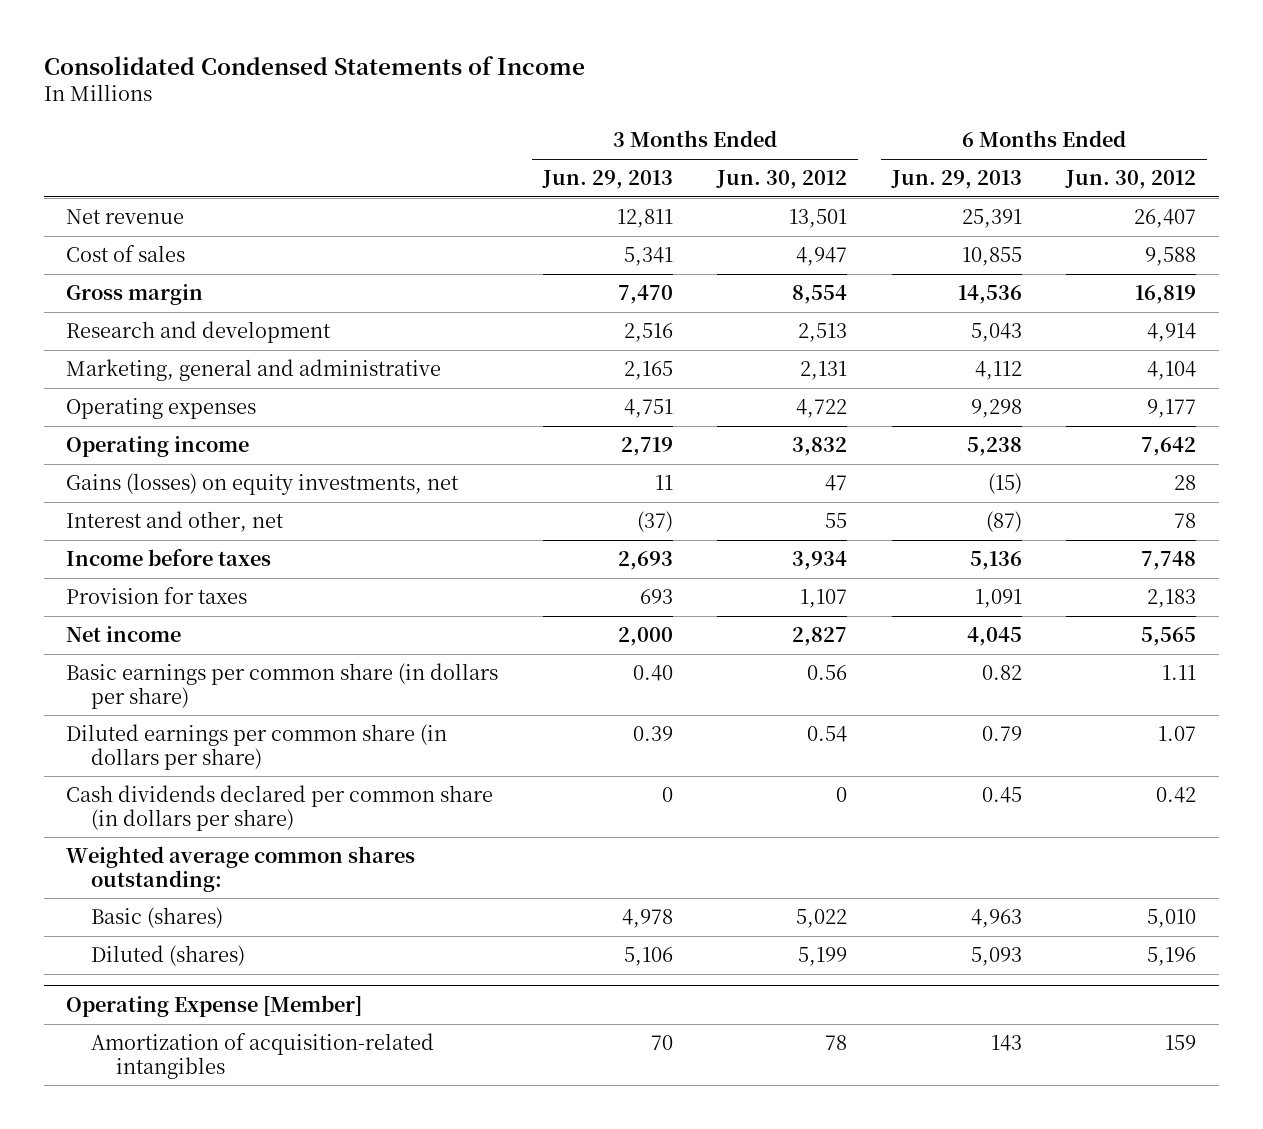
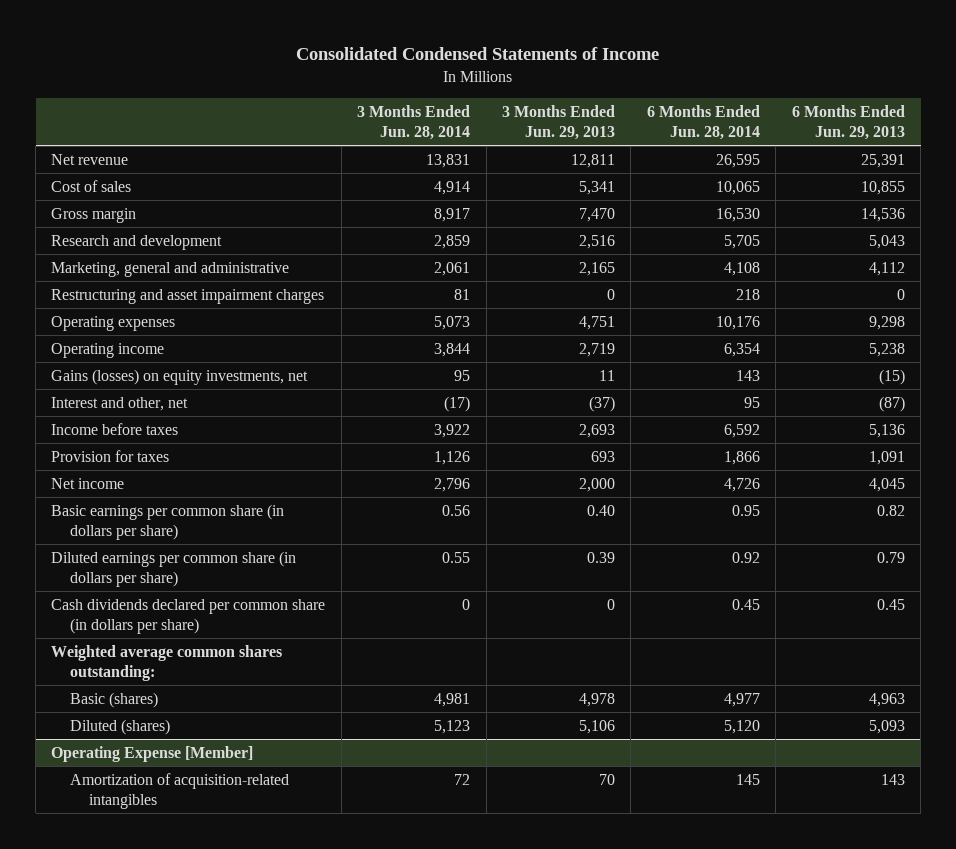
[716,170,848,190] Jun. 30, 2012 -> none
[1065,170,1197,190] Jun. 30, 2012 -> none
none -> [357,104,471,141] 3 Months Ended Jun. 28, 2014
none -> [646,104,760,141] 6 Months Ended Jun. 28, 2014
none -> [51,288,325,304] Restructuring and asset impairment charges

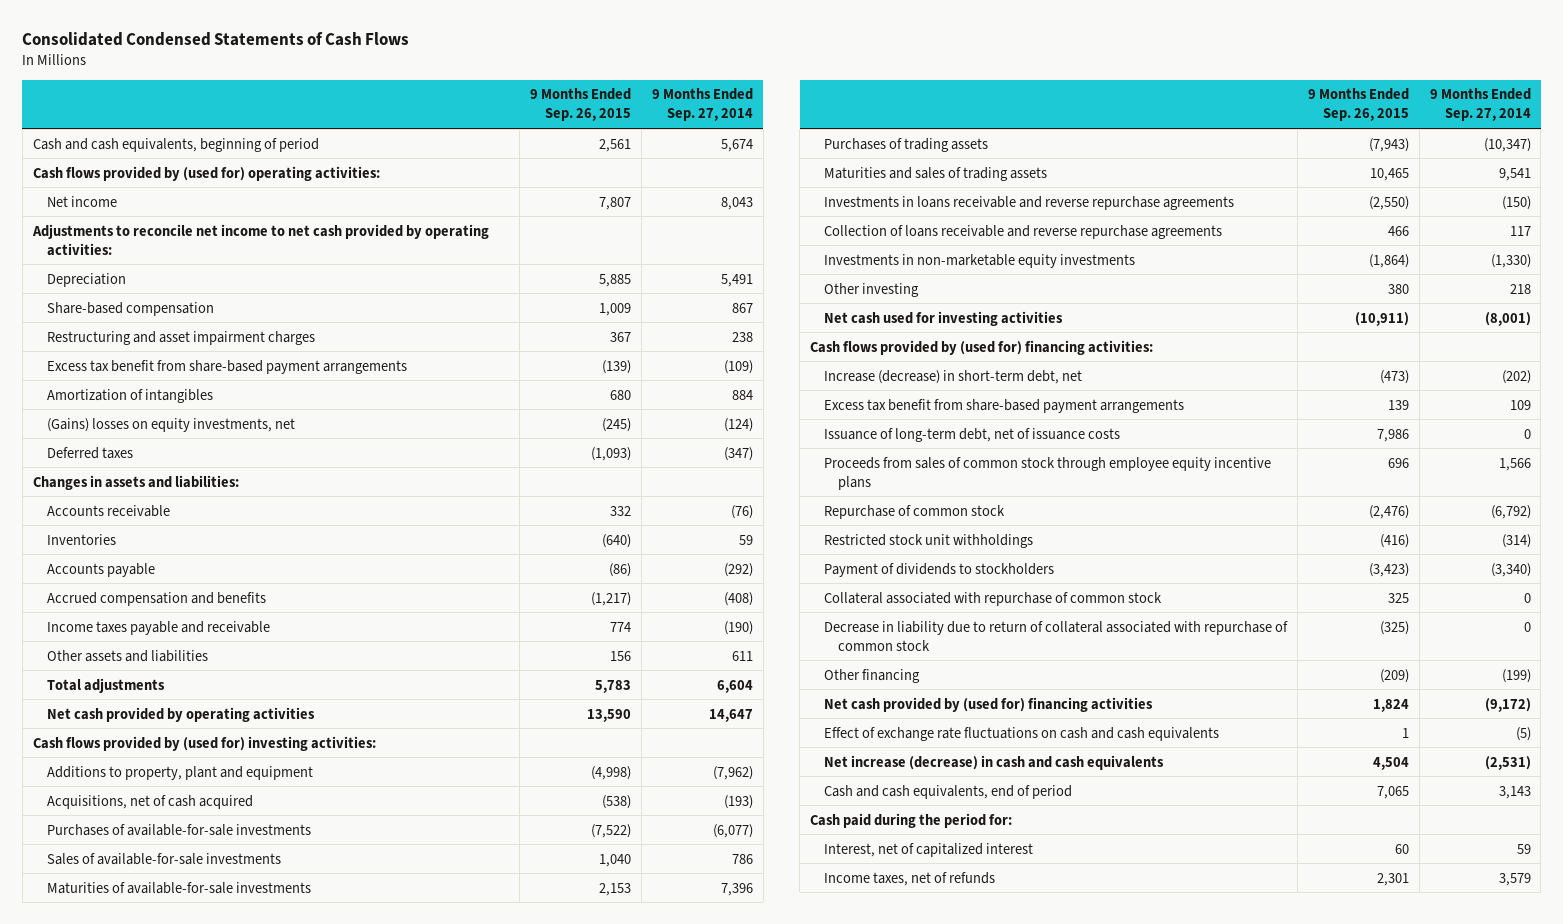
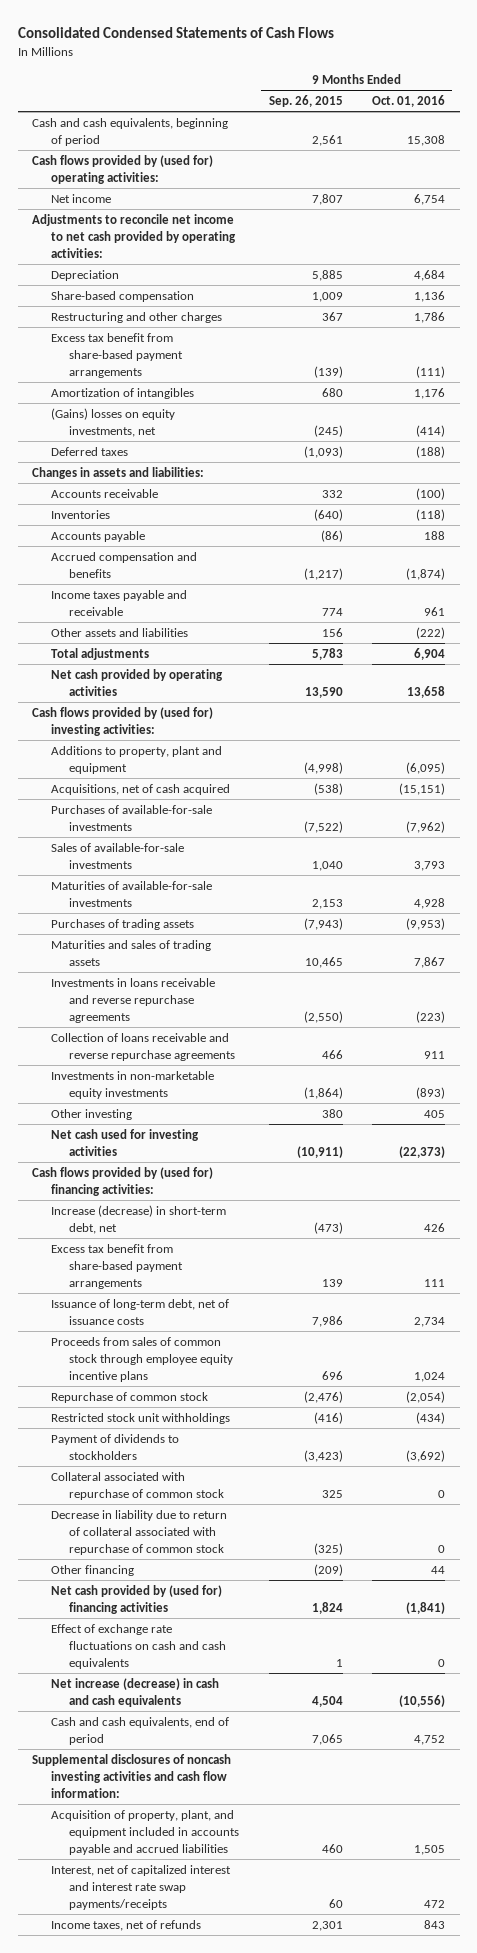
[651,88,753,122] 9 Months Ended Sep. 27, 2014 -> none
none -> [371,94,445,107] Oct. 01, 2016
[46,330,315,345] Restructuring and asset impairment charges -> [50,311,222,323] Restructuring and other charges
[810,812,1013,828] Cash paid during the period for: -> none
none -> [32,1753,232,1798] Supplemental disclosures of noncash investing activities and cash flow information:
none -> [50,1809,240,1855] Acquisition of property, plant, and equipment included in accounts payable and accrued liabilities
[824,842,1034,857] Interest, net of capitalized interest -> [50,1864,231,1910] Interest, net of capitalized interest and interest rate swap payments/receipts

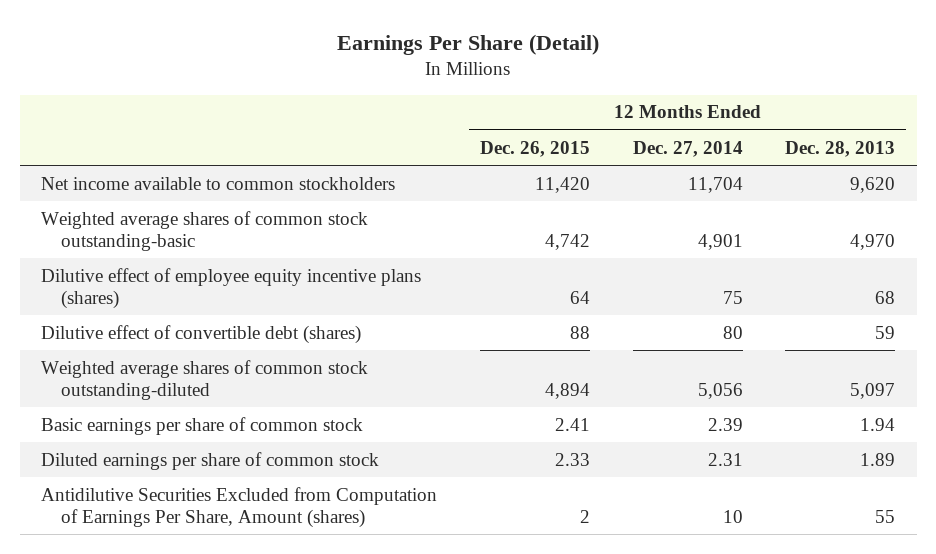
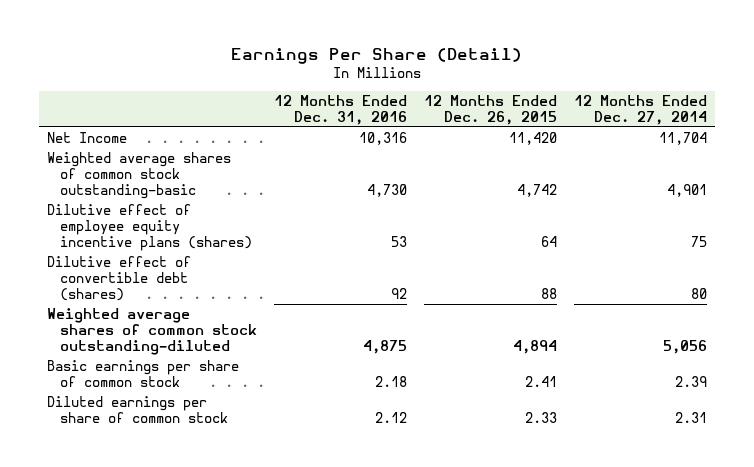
[785,140,896,157] Dec. 28, 2013 -> none
none -> [273,95,407,126] 12 Months Ended Dec. 31, 2016
[41,176,396,190] Net income available to common stockholders -> [47,131,128,143] Net Income
[41,486,438,529] Antidilutive Securities Excluded from Computation of Earnings Per Share, Amount (shares) -> none

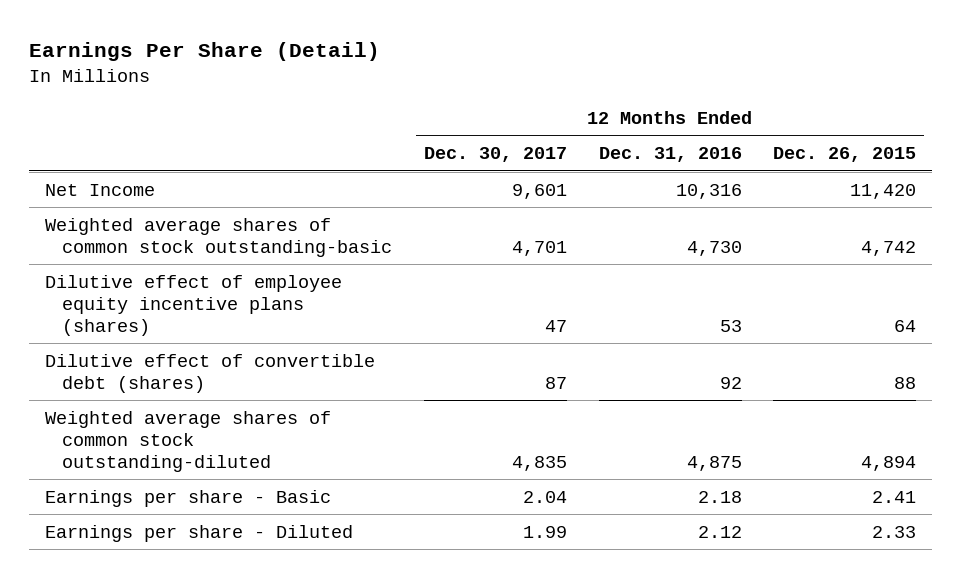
[573,95,707,126] 12 Months Ended Dec. 27, 2014 -> none
none -> [423,147,567,163] Dec. 30, 2017
[47,359,240,388] Basic earnings per share of common stock -> [44,489,331,507] Earnings per share - Basic
[47,395,229,424] Diluted earnings per share of common stock -> [44,524,353,542] Earnings per share - Diluted

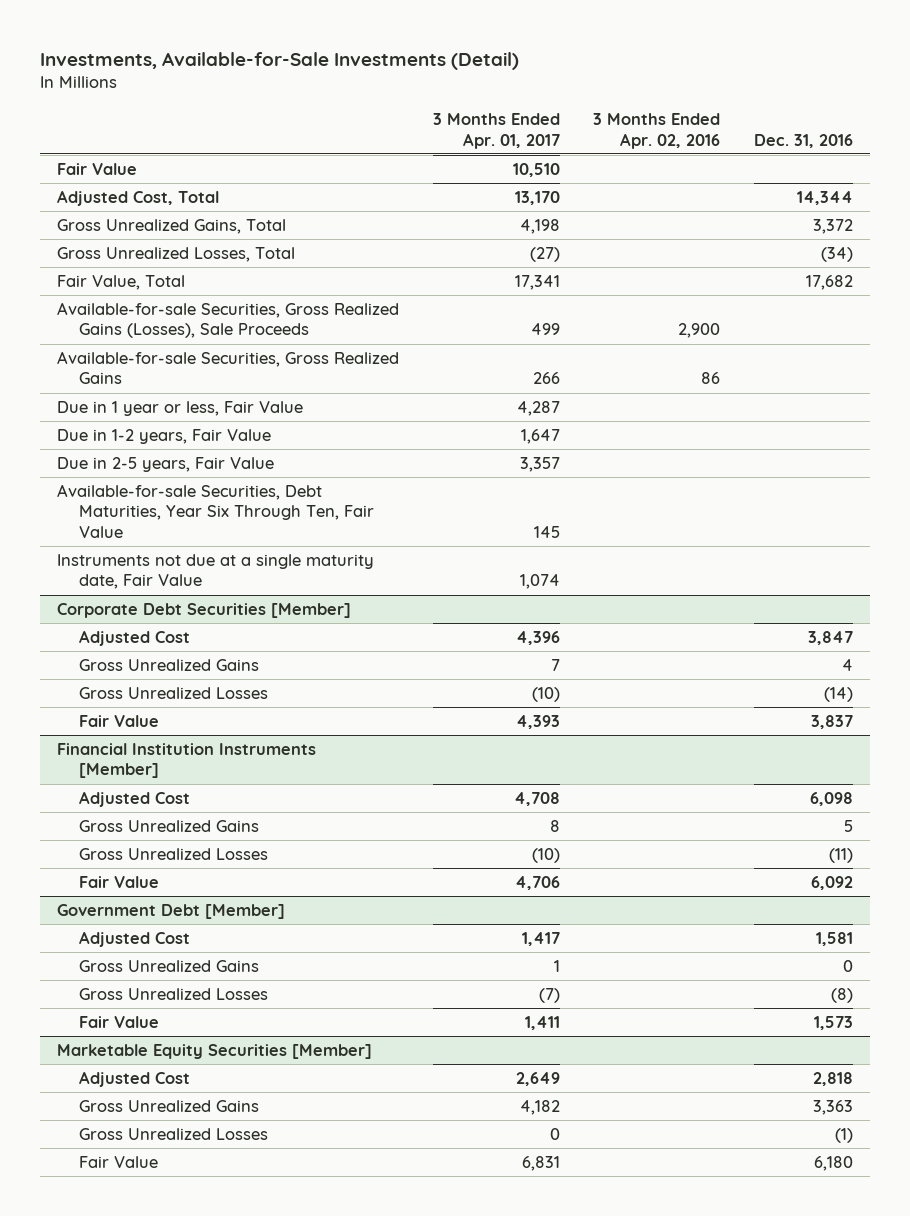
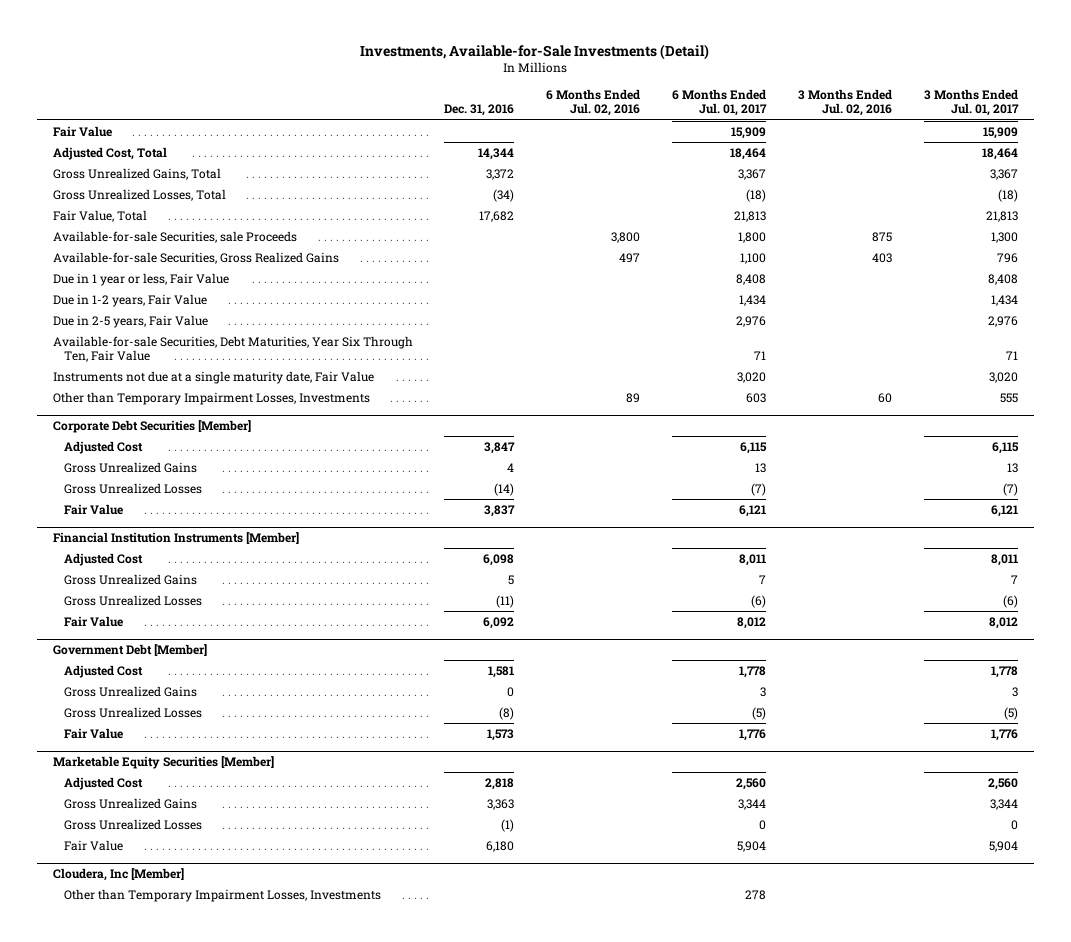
[432,113,560,149] 3 Months Ended Apr. 01, 2017 -> none
[593,113,721,149] 3 Months Ended Apr. 02, 2016 -> none
none -> [546,89,641,117] 6 Months Ended Jul. 02, 2016
none -> [672,89,768,117] 6 Months Ended Jul. 01, 2017
none -> [798,89,893,117] 3 Months Ended Jul. 02, 2016
none -> [924,89,1020,117] 3 Months Ended Jul. 01, 2017
[56,302,399,339] Available-for-sale Securities, Gross Realized Gains (Losses), Sale Proceeds -> [52,230,297,243] Available-for-sale Securities, sale Proceeds
none -> [52,391,370,405] Other than Temporary Impairment Losses, Investments
none -> [52,868,184,882] Cloudera, Inc [Member]
none -> [64,888,382,902] Other than Temporary Impairment Losses, Investments

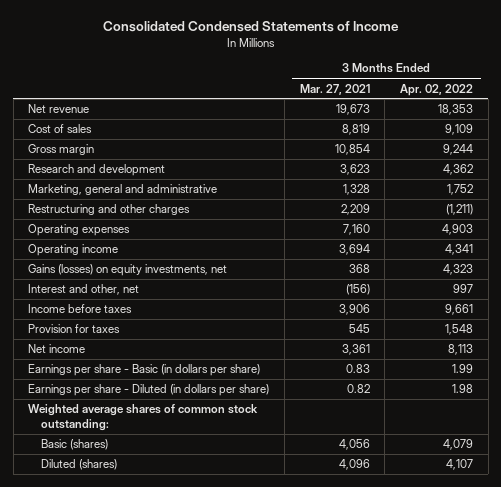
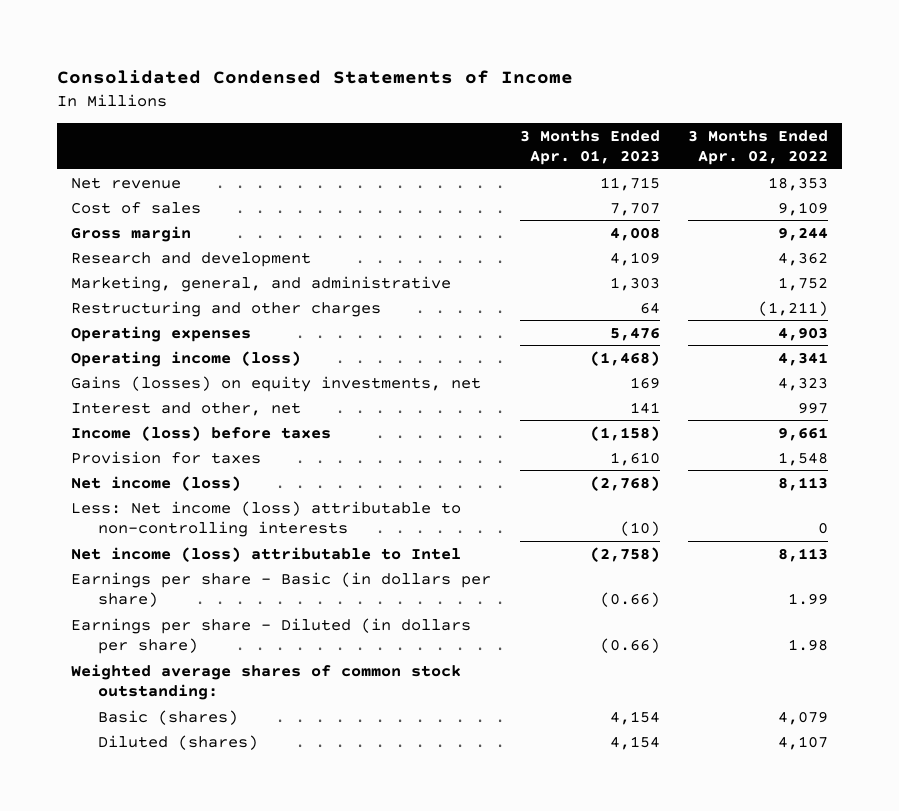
[299,83,370,95] Mar. 27, 2021 -> none
none -> [519,129,660,166] 3 Months Ended Apr. 01, 2023
[28,184,218,196] Marketing, general and administrative -> [71,275,452,292] Marketing, general, and administrative
[28,244,119,257] Operating income -> [71,350,302,367] Operating income (loss)
[28,304,133,314] Income before taxes -> [71,425,332,441] Income (loss) before taxes
none -> [71,475,242,491] Net income (loss)
none -> [71,500,462,538] Less: Net income (loss) attributable to non-controlling interests
[28,344,86,354] Net income -> [71,546,462,562] Net income (loss) attributable to Intel

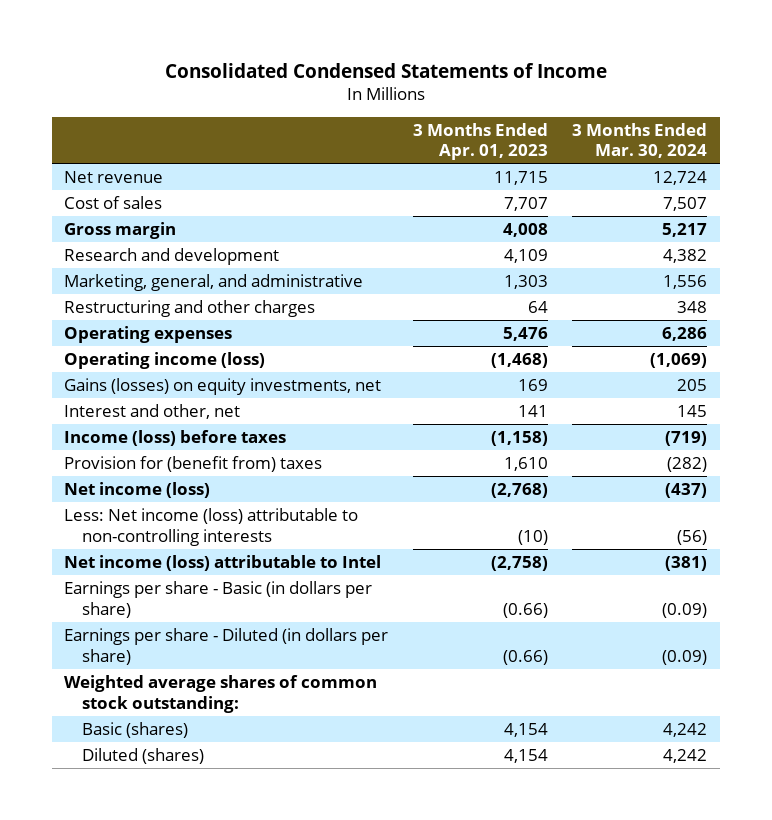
[687,129,828,166] 3 Months Ended Apr. 02, 2022 -> none
none -> [572,122,708,159] 3 Months Ended Mar. 30, 2024
[71,450,262,464] Provision for taxes -> [64,455,323,472] Provision for (benefit from) taxes

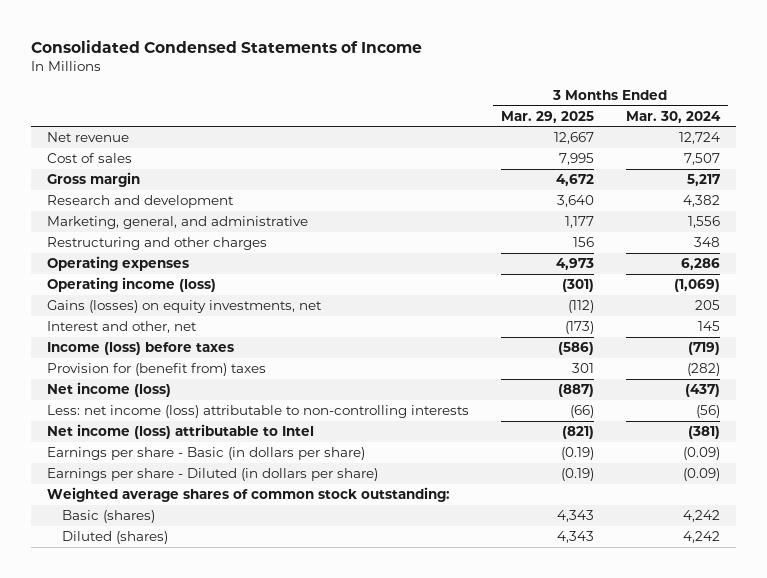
[412,122,548,161] 3 Months Ended Apr. 01, 2023 -> none
none -> [501,110,595,123] Mar. 29, 2025
[64,507,359,546] Less: Net income (loss) attributable to non-controlling interests -> [47,405,470,419] Less: net income (loss) attributable to non-controlling interests

